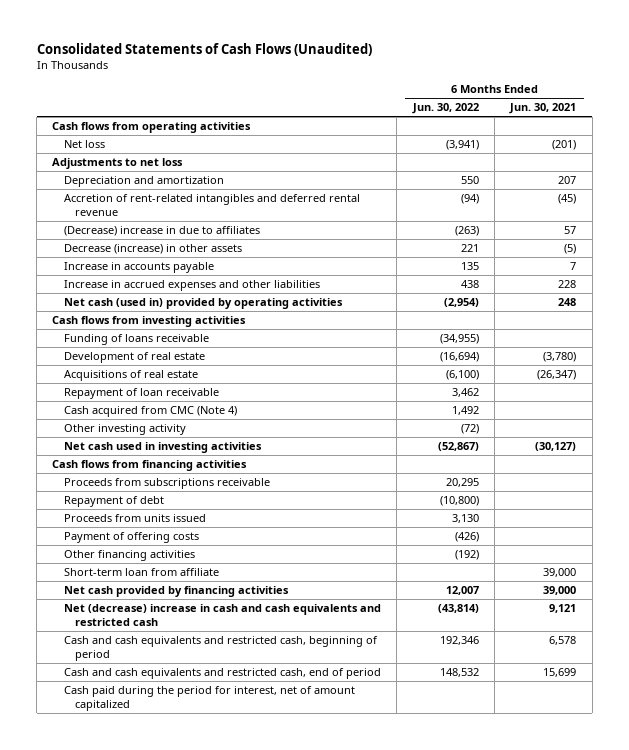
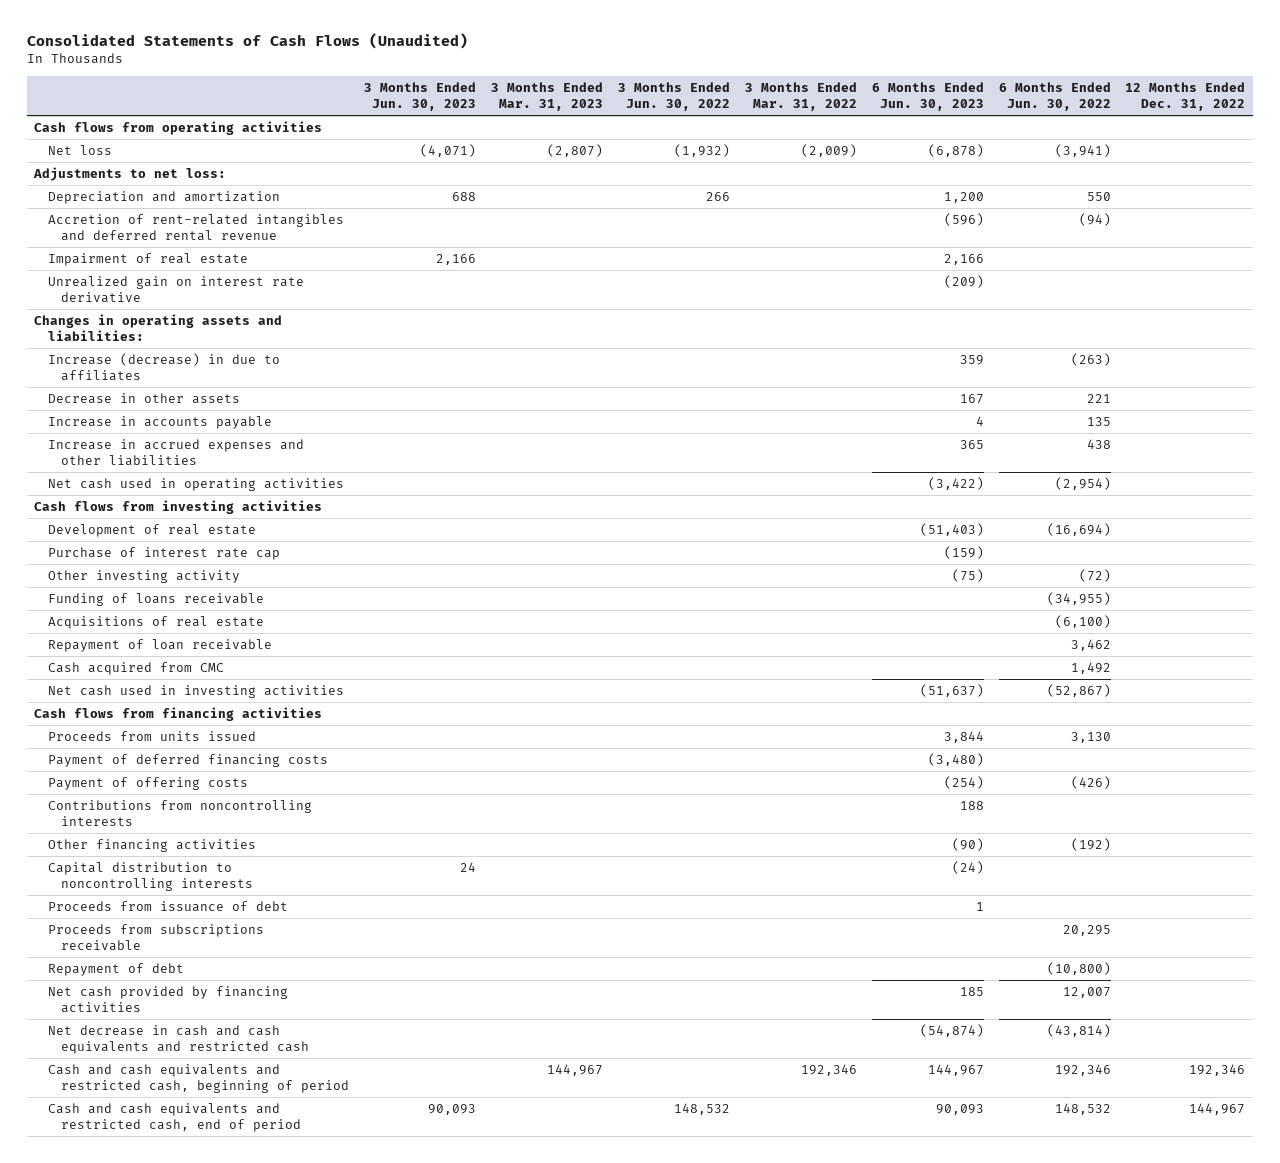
[509,103,577,115] Jun. 30, 2021 -> none
none -> [364,81,477,112] 3 Months Ended Jun. 30, 2023
none -> [491,81,604,112] 3 Months Ended Mar. 31, 2023
none -> [617,81,730,112] 3 Months Ended Jun. 30, 2022
none -> [744,81,857,112] 3 Months Ended Mar. 31, 2022
none -> [871,81,984,112] 6 Months Ended Jun. 30, 2023
none -> [1125,81,1246,112] 12 Months Ended Dec. 31, 2022
[52,157,184,169] Adjustments to net loss -> [33,166,227,181] Adjustments to net loss:
none -> [47,252,248,266] Impairment of real estate
none -> [47,275,304,304] Unrealized gain on interest rate derivative
none -> [34,313,283,342] Changes in operating assets and liabilities:
[63,225,260,236] (Decrease) increase in due to affiliates -> [47,352,280,382] Increase (decrease) in due to affiliates
[63,243,242,254] Decrease (increase) in other assets -> [47,392,240,404] Decrease in other assets
[63,297,343,309] Net cash (used in) provided by operating activities -> [47,477,344,491] Net cash used in operating activities
none -> [47,546,280,560] Purchase of interest rate cap
[63,423,186,435] Other investing activity -> [47,569,240,583] Other investing activity
[63,333,209,345] Funding of loans receivable -> [47,592,264,606] Funding of loans receivable
[63,405,237,417] Cash acquired from CMC (Note 4) -> [47,661,224,675] Cash acquired from CMC
none -> [47,753,328,767] Payment of deferred financing costs
none -> [47,799,312,827] Contributions from noncontrolling interests
[63,567,219,576] Short-term loan from affiliate -> none
none -> [47,861,254,892] Capital distribution to noncontrolling interests
none -> [47,900,288,912] Proceeds from issuance of debt
[63,477,270,489] Proceeds from subscriptions receivable -> [47,923,264,952] Proceeds from subscriptions receivable
[63,495,164,507] Repayment of debt -> [47,962,184,976] Repayment of debt
[63,603,381,627] Net (decrease) increase in cash and cash equivalents and restricted cash -> [47,1024,310,1055] Net decrease in cash and cash equivalents and restricted cash
[63,685,355,712] Cash paid during the period for interest, net of amount capitalized -> none

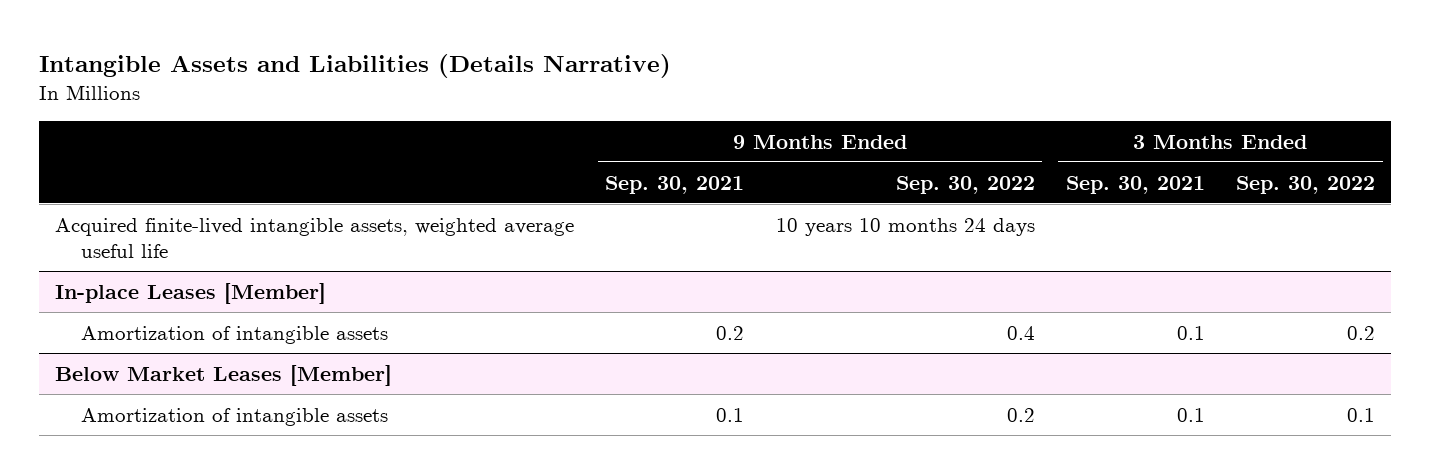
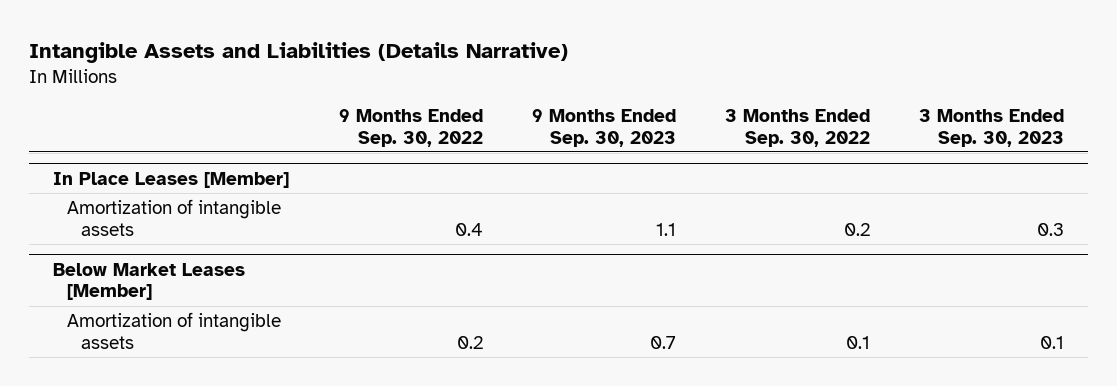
[605,175,745,194] Sep. 30, 2021 -> none
[1065,175,1205,194] Sep. 30, 2021 -> none
none -> [531,108,676,147] 9 Months Ended Sep. 30, 2023
none -> [918,108,1064,147] 3 Months Ended Sep. 30, 2023
[55,217,575,258] Acquired finite-lived intangible assets, weighted average useful life -> none
[55,282,327,304] In-place Leases [Member] -> [53,171,290,188] In Place Leases [Member]

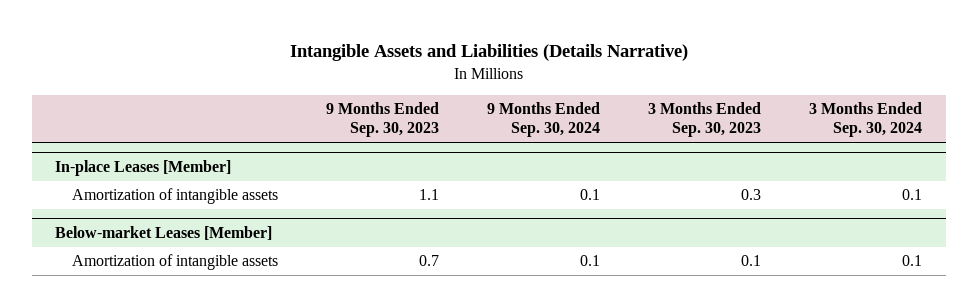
[338,108,483,147] 9 Months Ended Sep. 30, 2022 -> none
[724,108,870,147] 3 Months Ended Sep. 30, 2022 -> none
none -> [486,102,600,138] 9 Months Ended Sep. 30, 2024
none -> [808,102,922,138] 3 Months Ended Sep. 30, 2024
[53,171,290,188] In Place Leases [Member] -> [55,159,232,176] In-place Leases [Member]
[53,262,246,301] Below Market Leases [Member] -> [55,225,273,240] Below-market Leases [Member]

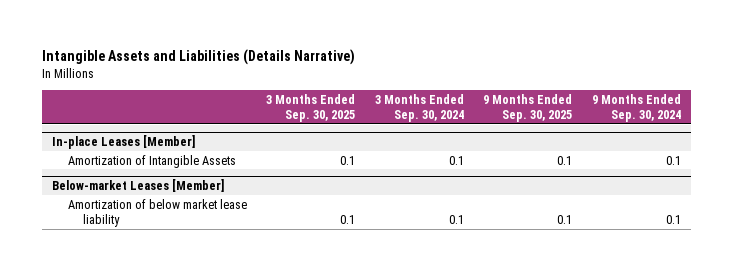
[325,102,439,138] 9 Months Ended Sep. 30, 2023 -> none
[647,102,761,138] 3 Months Ended Sep. 30, 2023 -> none
none -> [266,93,356,123] 3 Months Ended Sep. 30, 2025
none -> [483,93,573,123] 9 Months Ended Sep. 30, 2025
[72,188,279,205] Amortization of intangible assets -> [67,154,236,168] Amortization of Intangible Assets
[72,254,279,271] Amortization of intangible assets -> none
none -> [67,198,247,227] Amortization of below market lease liability

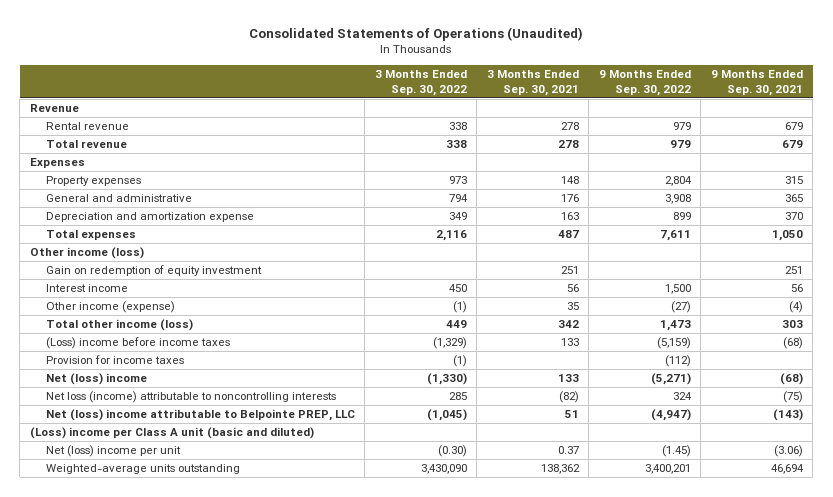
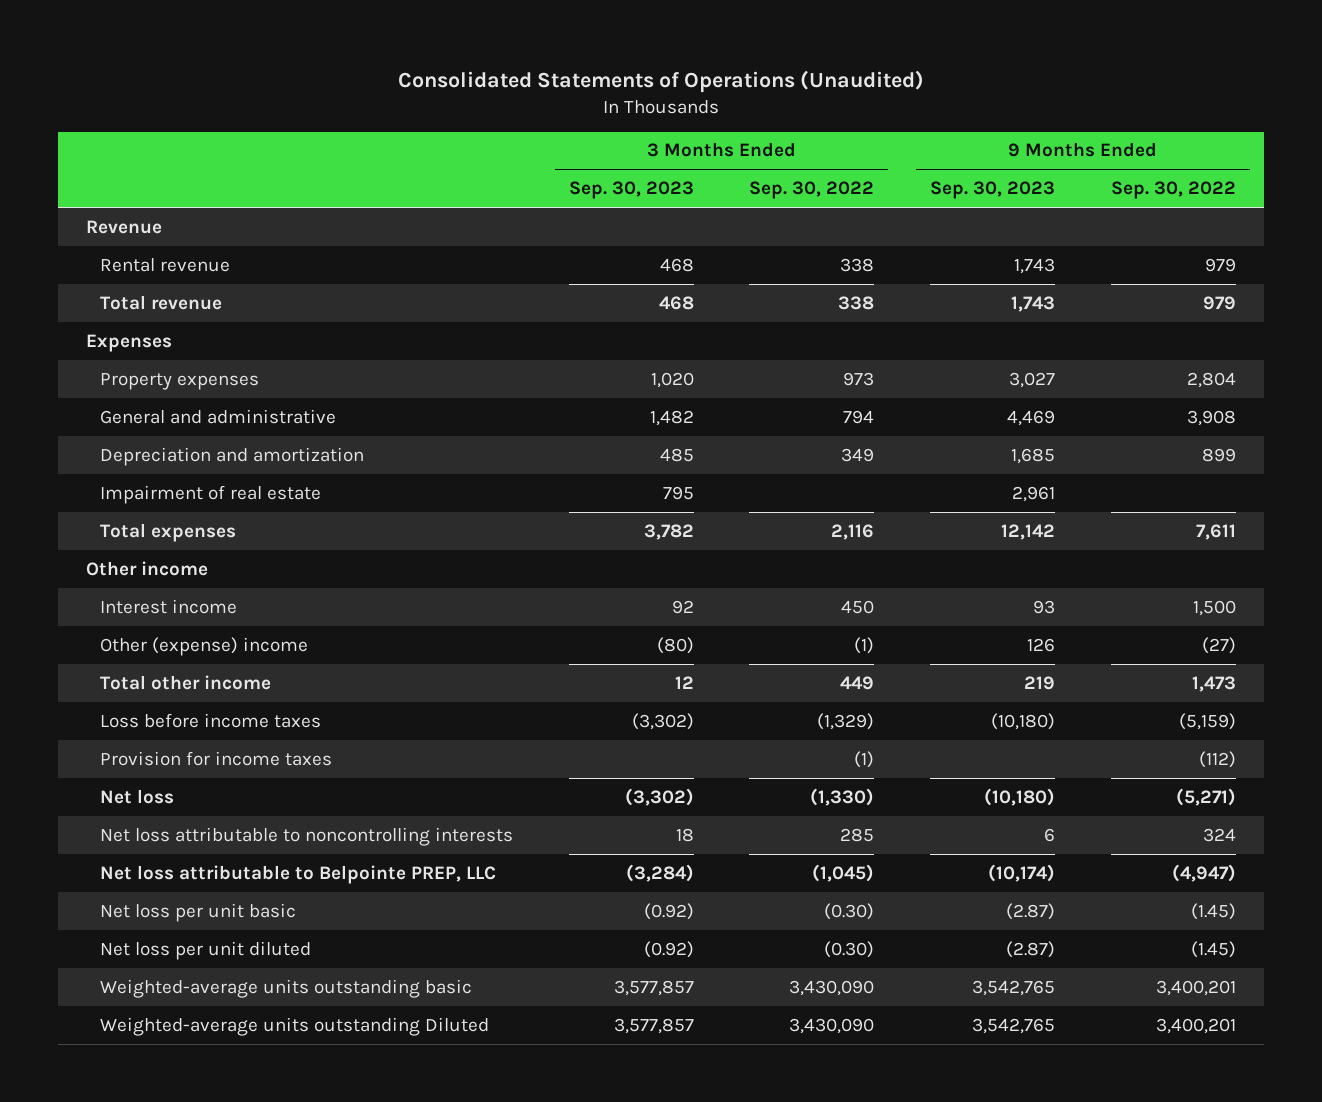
[486,69,579,96] 3 Months Ended Sep. 30, 2021 -> none
[710,69,803,96] 9 Months Ended Sep. 30, 2021 -> none
none -> [568,181,694,200] Sep. 30, 2023
none -> [930,181,1056,200] Sep. 30, 2023
[45,212,254,223] Depreciation and amortization expense -> [100,446,365,466] Depreciation and amortization
none -> [100,484,322,504] Impairment of real estate
[45,265,262,277] Gain on redemption of equity investment -> none
[29,247,144,260] Other income (loss) -> [86,560,209,576] Other income
[45,301,175,314] Other income (expense) -> [100,636,309,656] Other (expense) income
[45,319,193,332] Total other income (loss) -> [100,674,272,690] Total other income
[45,337,230,350] (Loss) income before income taxes -> [100,712,322,728] Loss before income taxes
[29,427,314,440] (Loss) income per Class A unit (basic and diluted) -> none
[45,373,147,386] Net (loss) income -> [100,788,175,804] Net loss
[45,391,336,404] Net loss (income) attributable to noncontrolling interests -> [100,826,514,846] Net loss attributable to noncontrolling interests
[45,409,355,422] Net (loss) income attributable to Belpointe PREP, LLC -> [100,864,497,884] Net loss attributable to Belpointe PREP, LLC
[45,445,181,458] Net (loss) income per unit -> [100,902,297,922] Net loss per unit basic
none -> [100,940,312,960] Net loss per unit diluted
[45,464,240,475] Weighted-average units outstanding -> [100,978,473,998] Weighted-average units outstanding basic
none -> [100,1016,490,1036] Weighted-average units outstanding Diluted

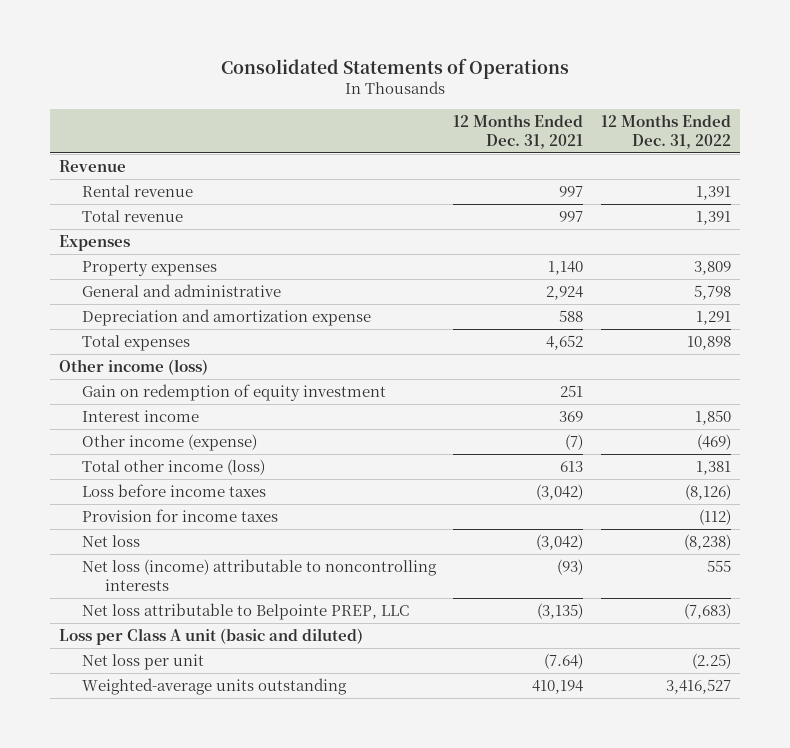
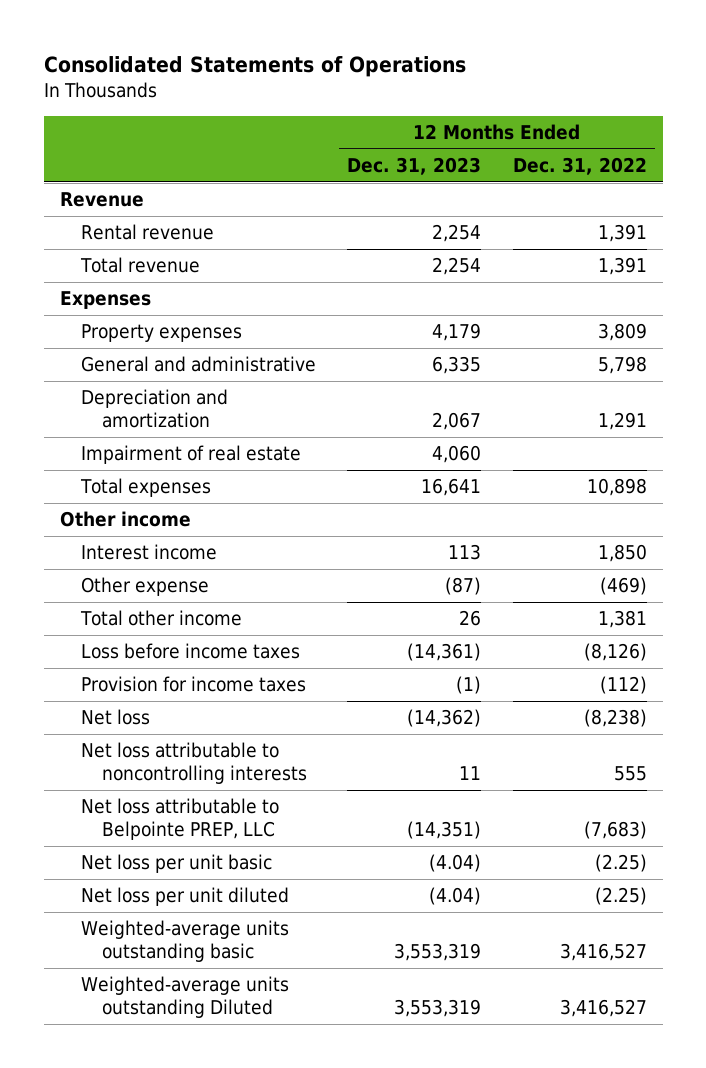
[453,114,584,149] 12 Months Ended Dec. 31, 2021 -> none
none -> [347,157,482,176] Dec. 31, 2023
[82,309,372,327] Depreciation and amortization expense -> [80,389,228,429] Depreciation and amortization
none -> [80,445,301,465] Impairment of real estate
[82,384,387,402] Gain on redemption of equity investment -> none
[59,359,209,376] Other income (loss) -> [59,511,191,528] Other income
[82,434,258,452] Other income (expense) -> [80,577,209,597] Other expense
[82,459,266,476] Total other income (loss) -> [79,610,242,627] Total other income
[82,559,438,591] Net loss (income) attributable to noncontrolling interests -> [80,742,307,785] Net loss attributable to noncontrolling interests
[59,628,364,646] Loss per Class A unit (basic and diluted) -> none
[82,654,205,671] Net loss per unit -> [80,854,272,874] Net loss per unit basic
none -> [80,887,289,907] Net loss per unit diluted
[82,678,348,696] Weighted-average units outstanding -> [80,920,289,963] Weighted-average units outstanding basic
none -> [80,976,289,1019] Weighted-average units outstanding Diluted

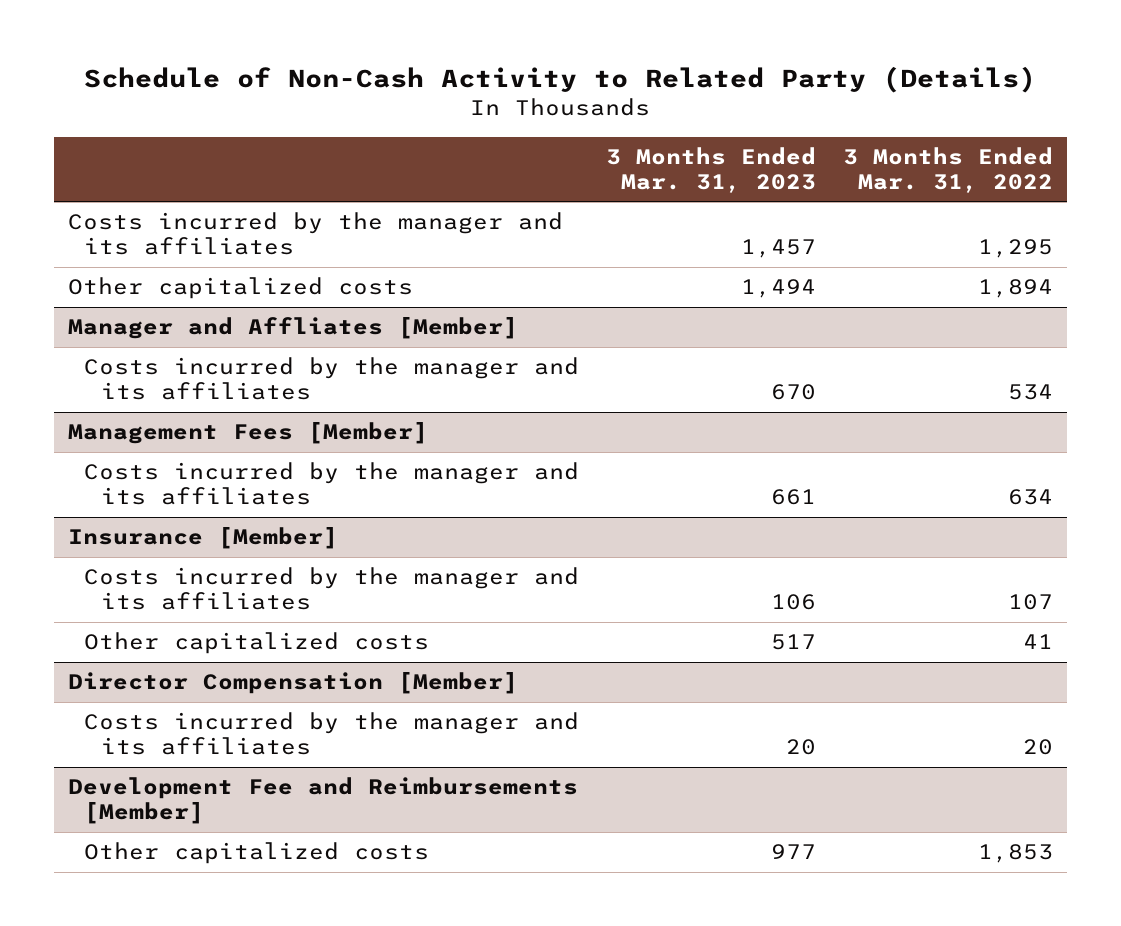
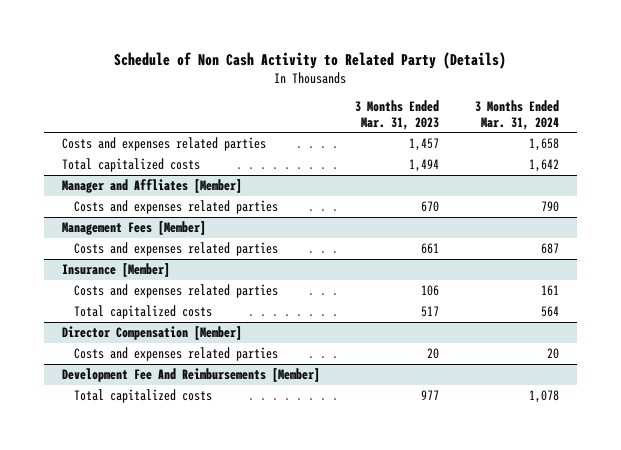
[84,66,1037,94] Schedule of Non-Cash Activity to Related Party (Details) -> [114,51,507,69] Schedule of Non Cash Activity to Related Party (Details)
[843,146,1054,193] 3 Months Ended Mar. 31, 2022 -> none
none -> [474,99,559,130] 3 Months Ended Mar. 31, 2024
[67,212,563,256] Costs incurred by the manager and its affiliates -> [61,136,266,151] Costs and expenses related parties
[67,277,413,300] Other capitalized costs -> [61,157,200,172] Total capitalized costs
[84,357,580,401] Costs incurred by the manager and its affiliates -> [73,199,278,214] Costs and expenses related parties
[84,462,580,506] Costs incurred by the manager and its affiliates -> [73,241,278,256] Costs and expenses related parties
[84,567,580,611] Costs incurred by the manager and its affiliates -> [73,283,278,298] Costs and expenses related parties
[84,632,430,655] Other capitalized costs -> [73,304,212,319] Total capitalized costs
[84,712,580,756] Costs incurred by the manager and its affiliates -> [73,346,278,361] Costs and expenses related parties
[67,777,578,825] Development Fee and Reimbursements [Member] -> [61,367,320,382] Development Fee And Reimbursements [Member]
[84,842,430,865] Other capitalized costs -> [73,388,212,403] Total capitalized costs

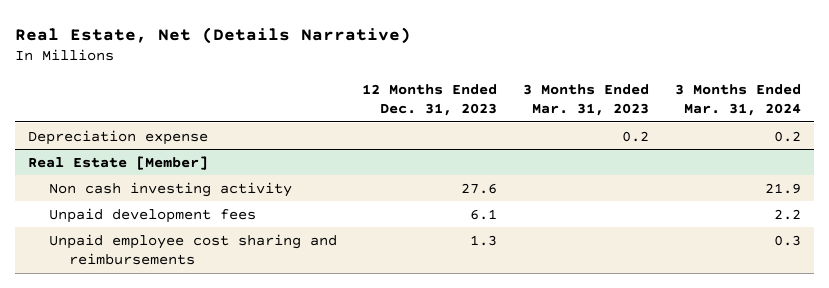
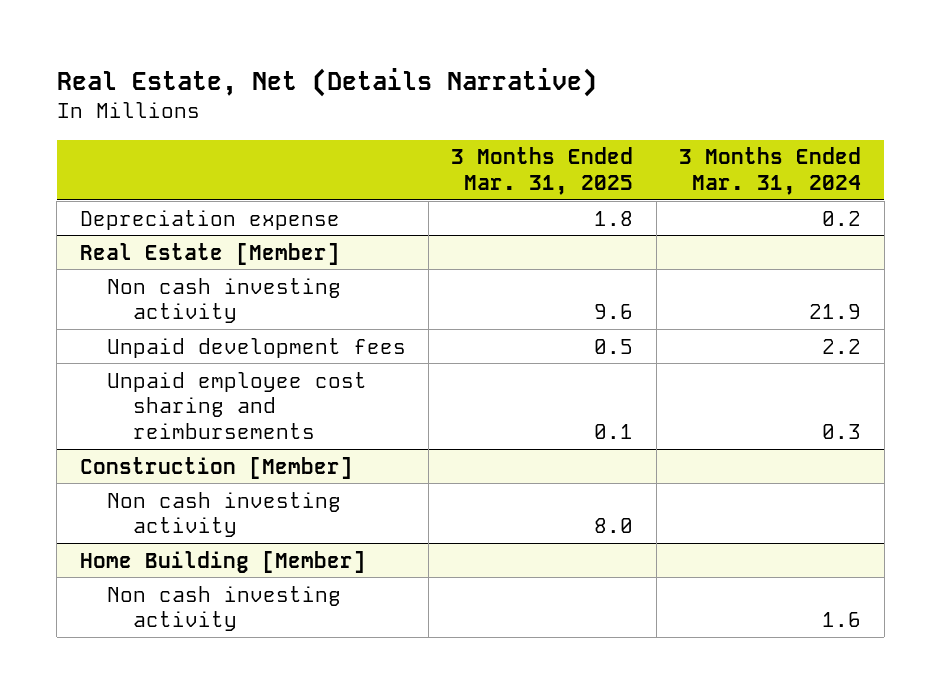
[362,83,498,116] 12 Months Ended Dec. 31, 2023 -> none
[523,83,650,116] 3 Months Ended Mar. 31, 2023 -> none
none -> [451,147,634,195] 3 Months Ended Mar. 31, 2025
none -> [79,456,353,479] Construction [Member]
none -> [106,491,341,538] Non cash investing activity
none -> [79,550,366,573] Home Building [Member]
none -> [106,585,341,632] Non cash investing activity

